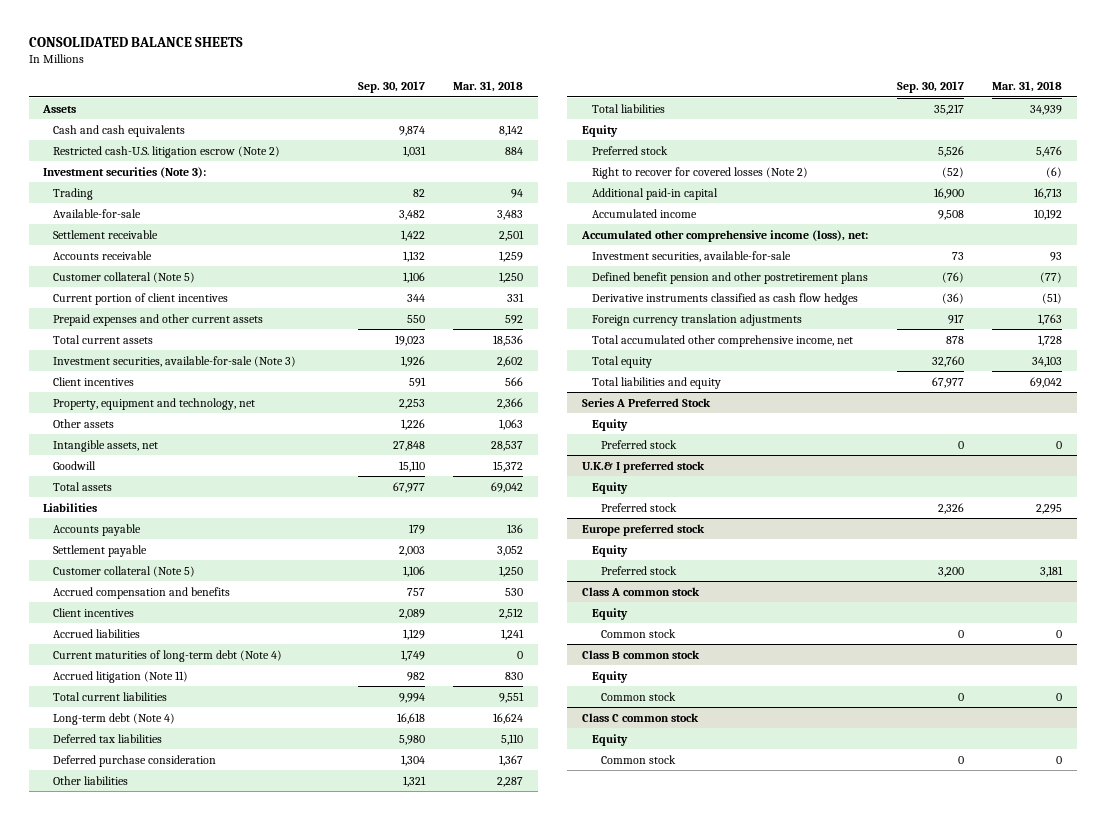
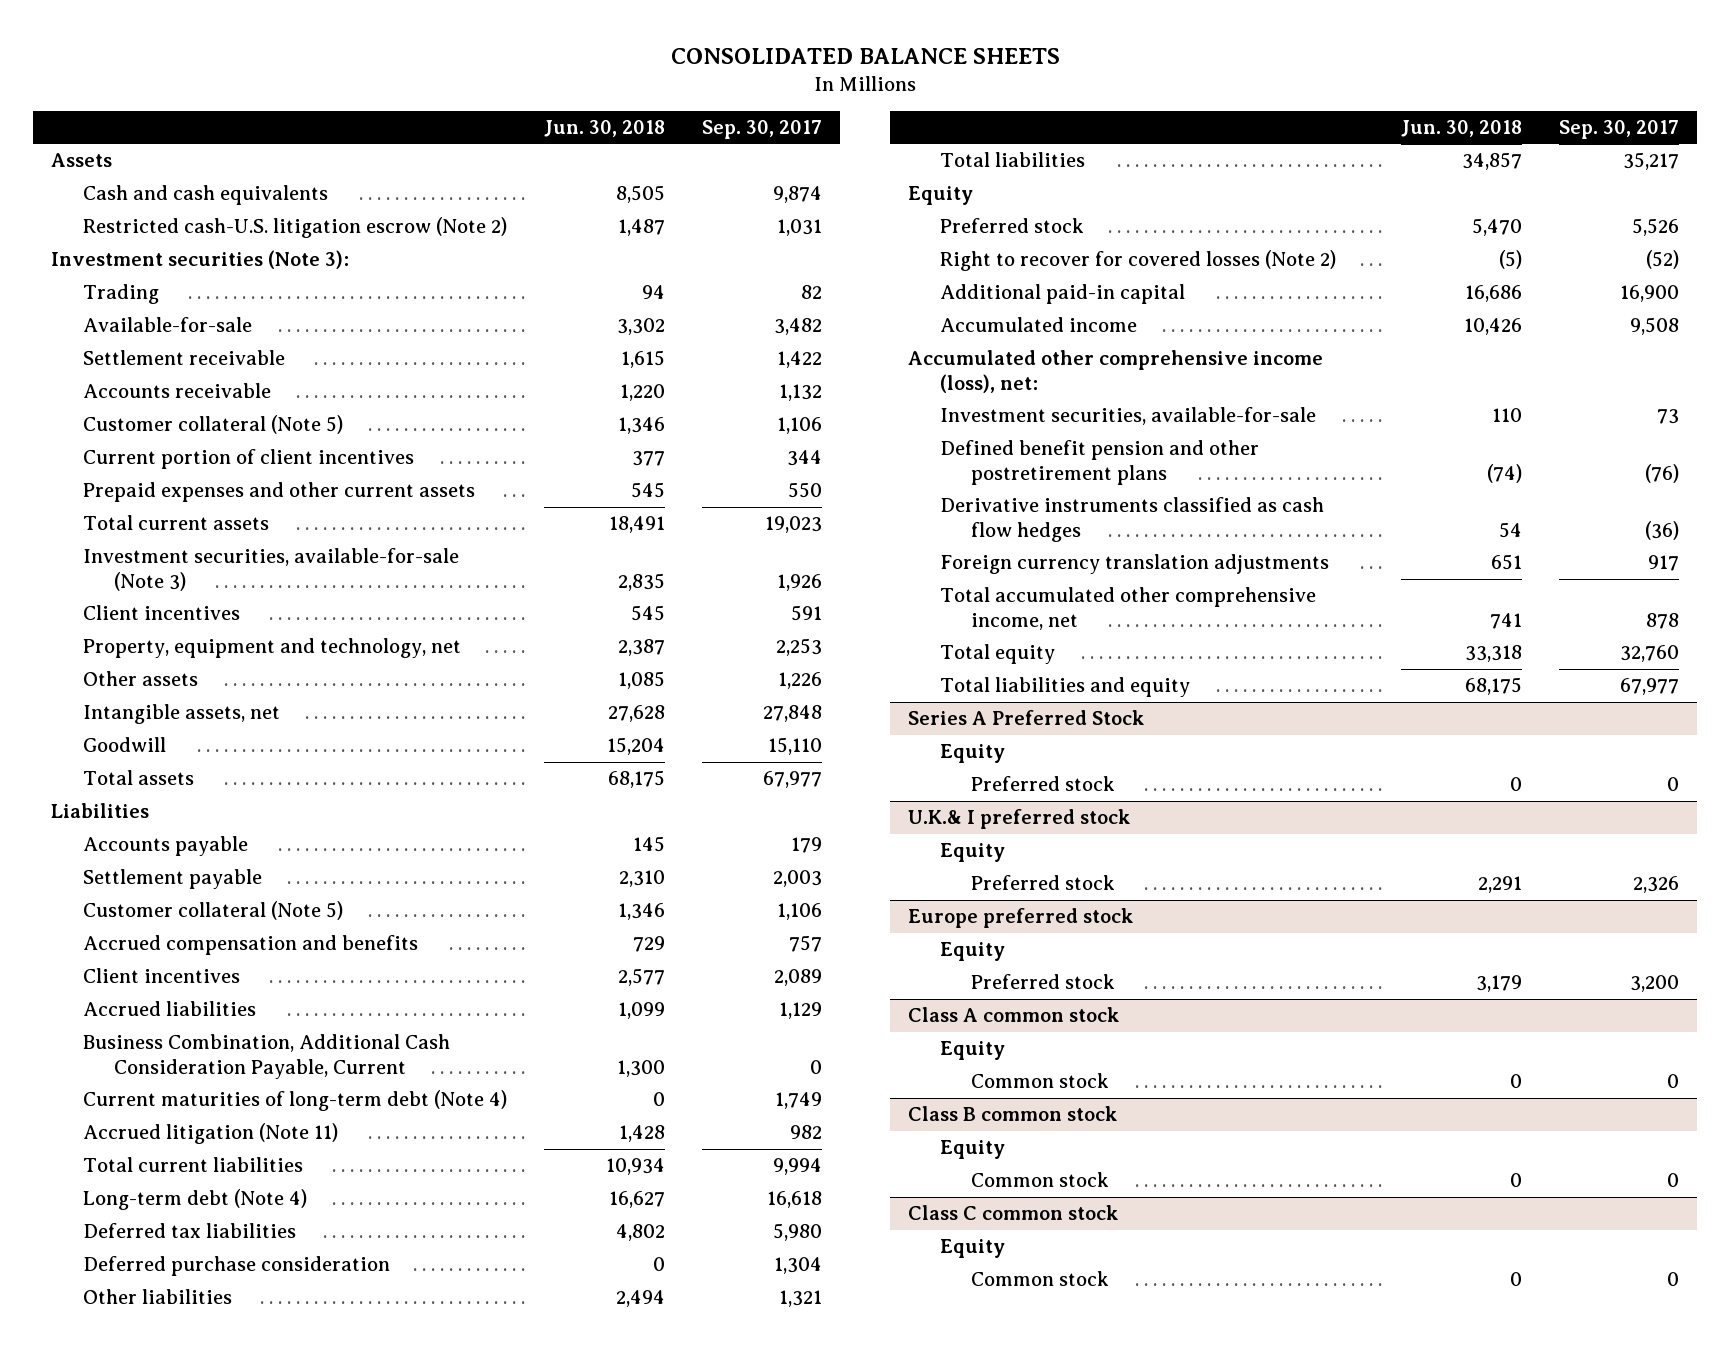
[453,80,524,92] Mar. 31, 2018 -> none
none -> [543,119,665,137] Jun. 30, 2018
none -> [82,1034,450,1079] Business Combination, Additional Cash Consideration Payable, Current

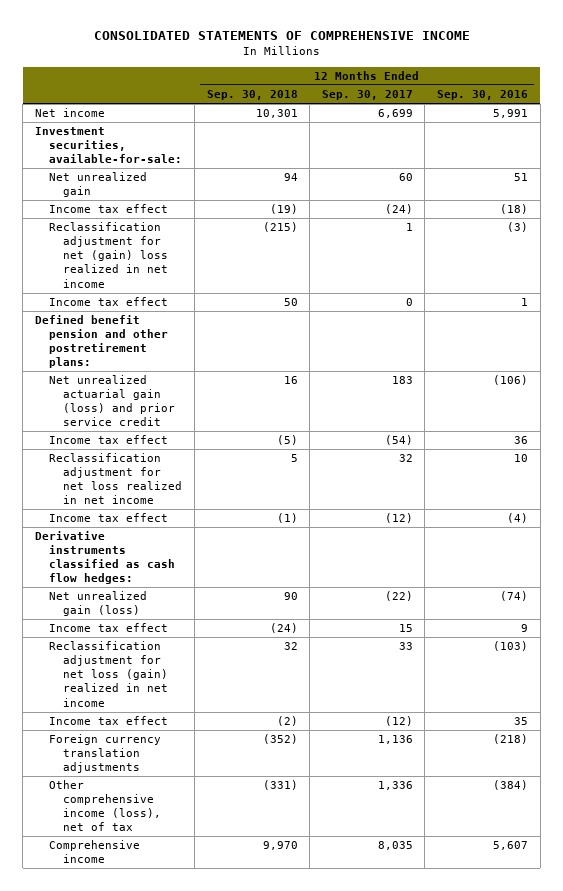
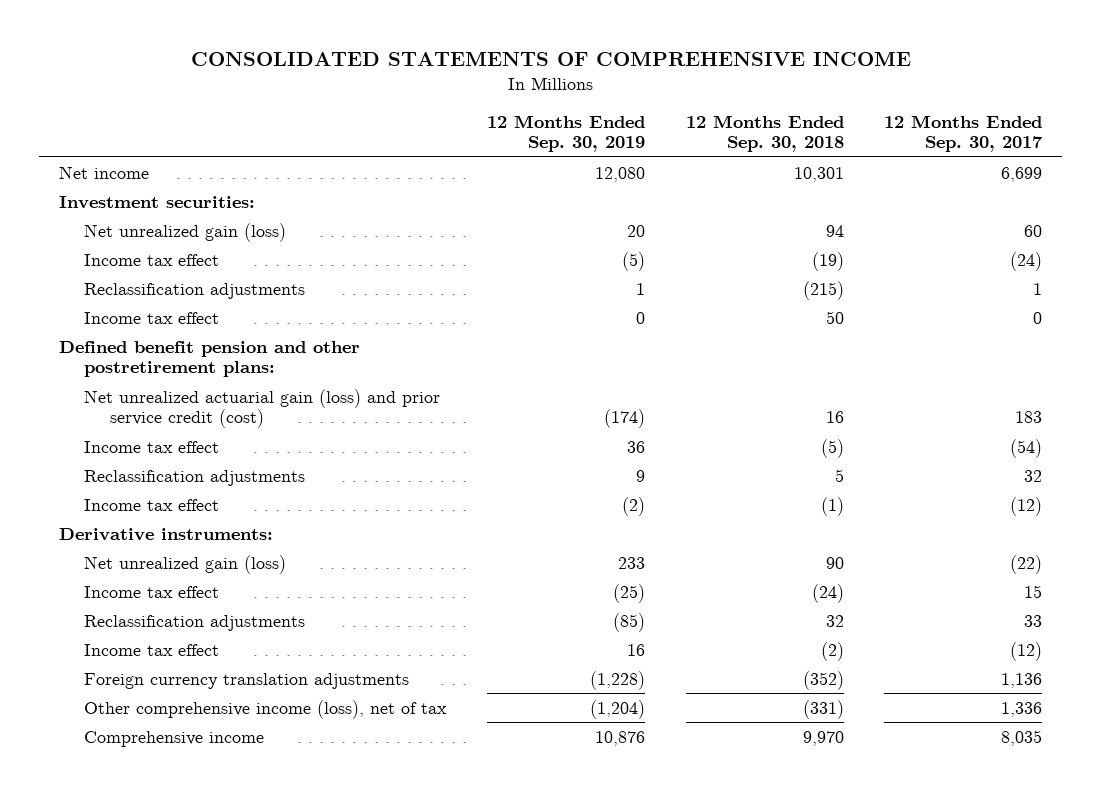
[437,90,529,101] Sep. 30, 2016 -> none
none -> [486,115,645,153] 12 Months Ended Sep. 30, 2019
[35,127,183,164] Investment securities, available-for-sale: -> [59,195,256,209] Investment securities:
[49,172,148,198] Net unrealized gain -> [84,222,287,242] Net unrealized gain (loss)
[49,222,169,288] Reclassification adjustment for net (gain) loss realized in net income -> [84,282,306,299] Reclassification adjustments
[49,375,176,427] Net unrealized actuarial gain (loss) and prior service credit -> [84,388,441,428] Net unrealized actuarial gain (loss) and prior service credit (cost)
[49,453,183,505] Reclassification adjustment for net loss realized in net income -> [84,469,306,486] Reclassification adjustments
[35,531,176,585] Derivative instruments classified as cash flow hedges: -> [59,527,274,541] Derivative instruments:
[49,641,169,707] Reclassification adjustment for net loss (gain) realized in net income -> [84,614,306,631] Reclassification adjustments

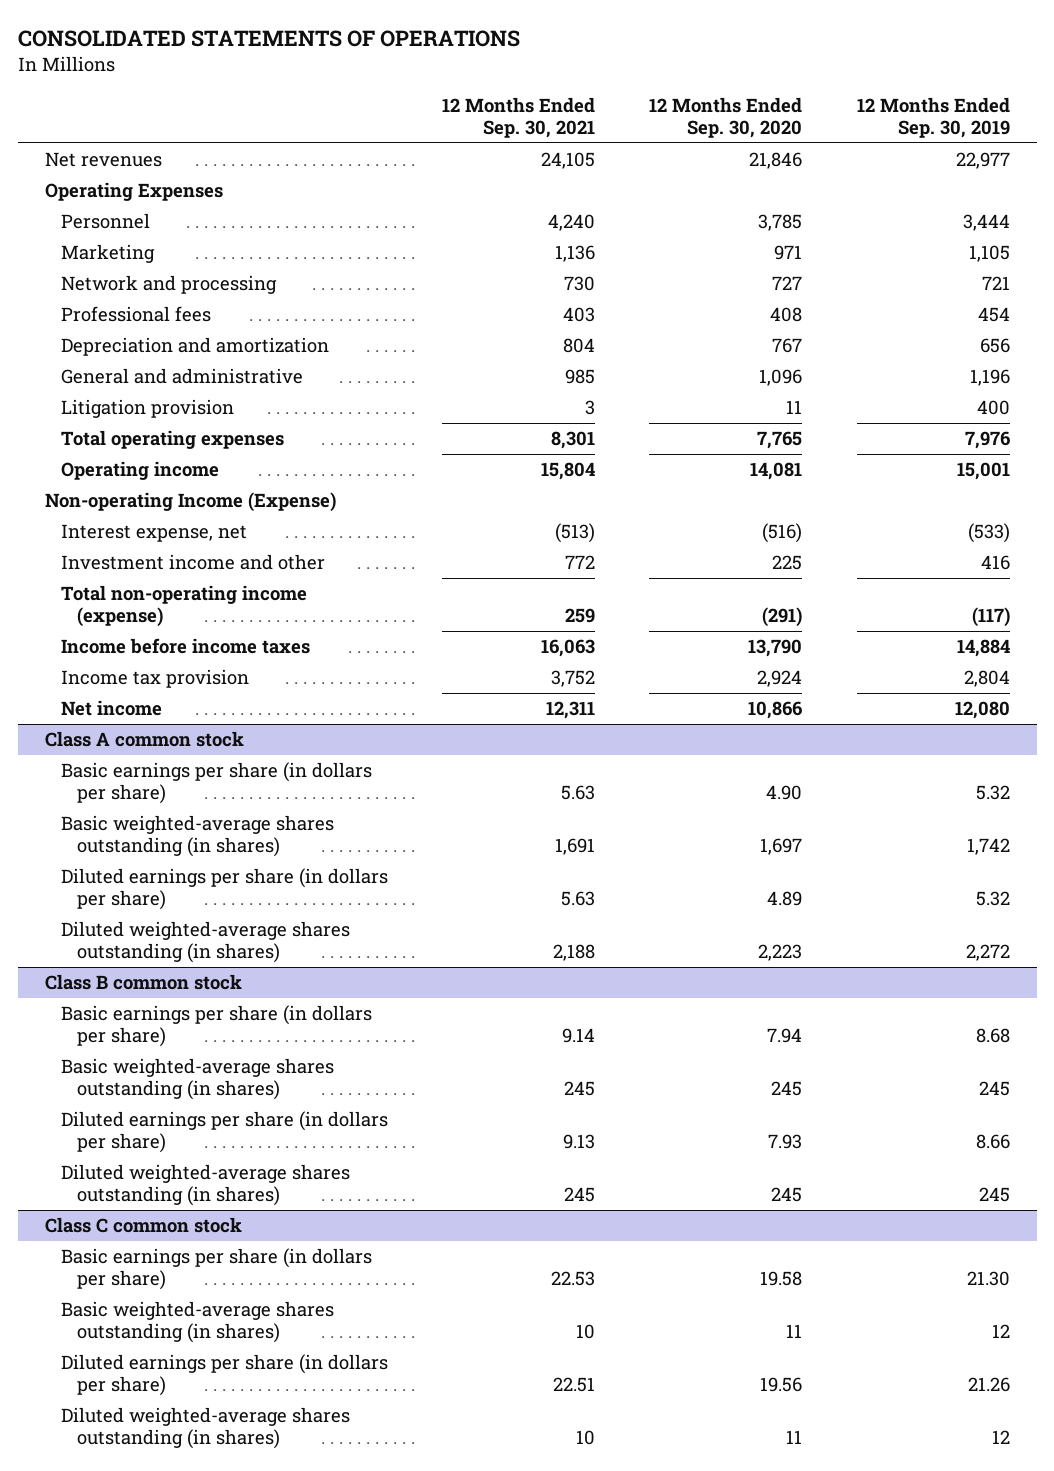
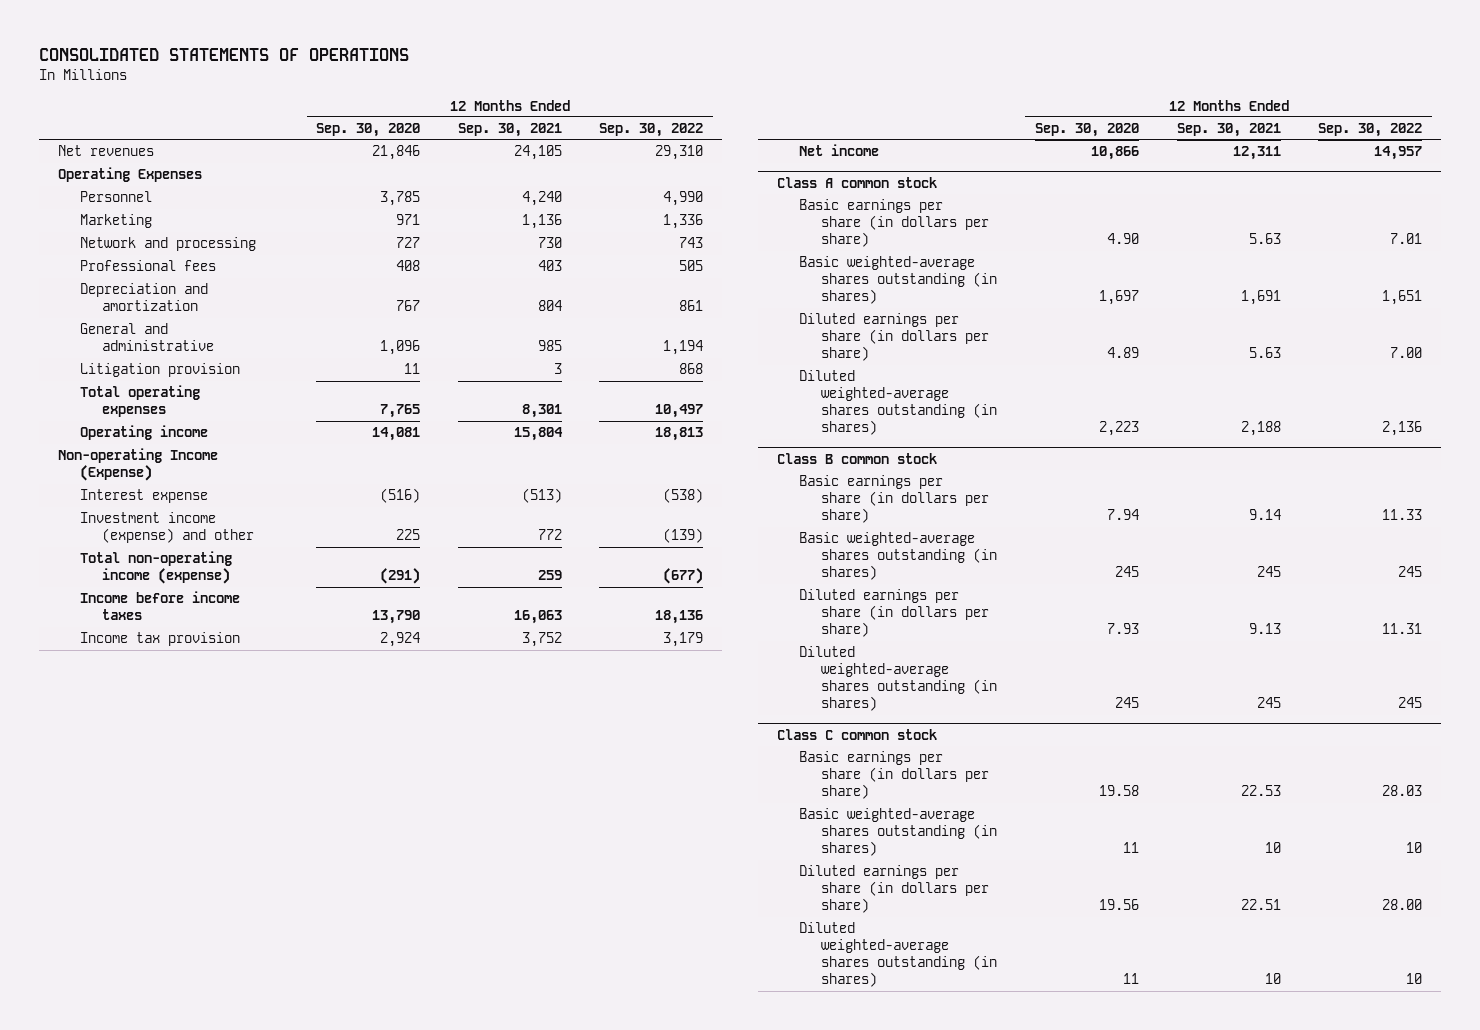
[856,97,1010,139] 12 Months Ended Sep. 30, 2019 -> none
none -> [599,123,704,138] Sep. 30, 2022
[60,524,247,543] Interest expense, net -> [80,489,209,504] Interest expense
[60,554,325,571] Investment income and other -> [80,512,255,544] Investment income (expense) and other

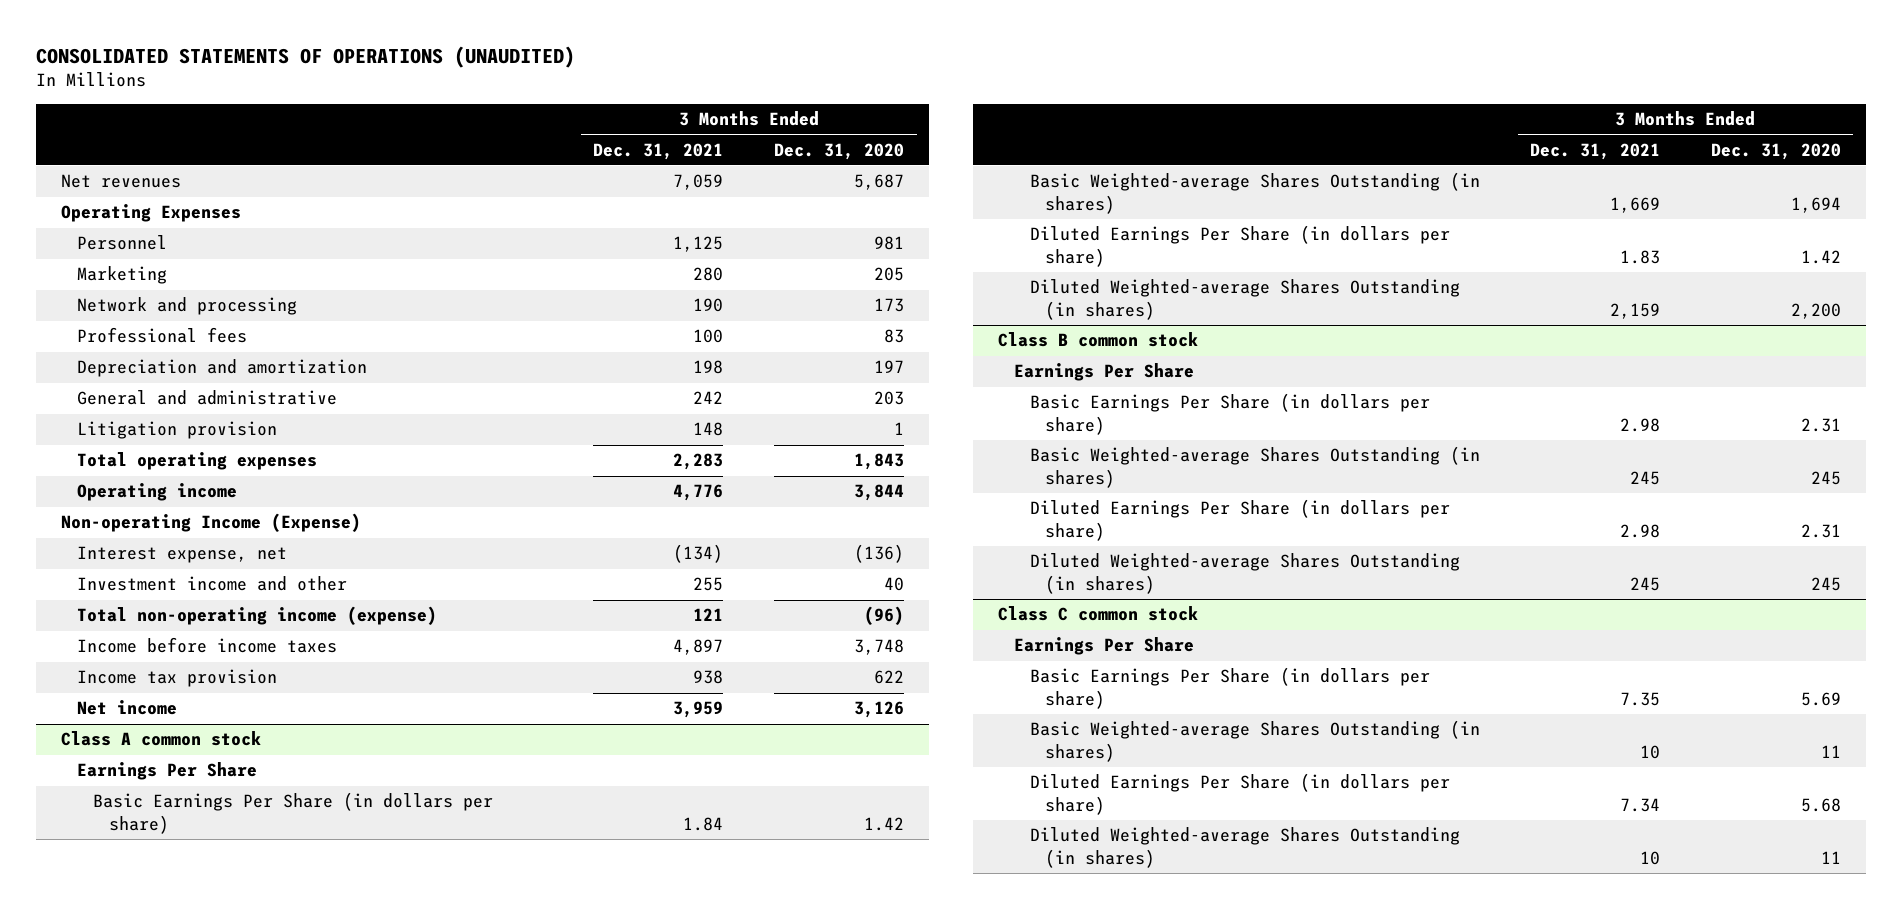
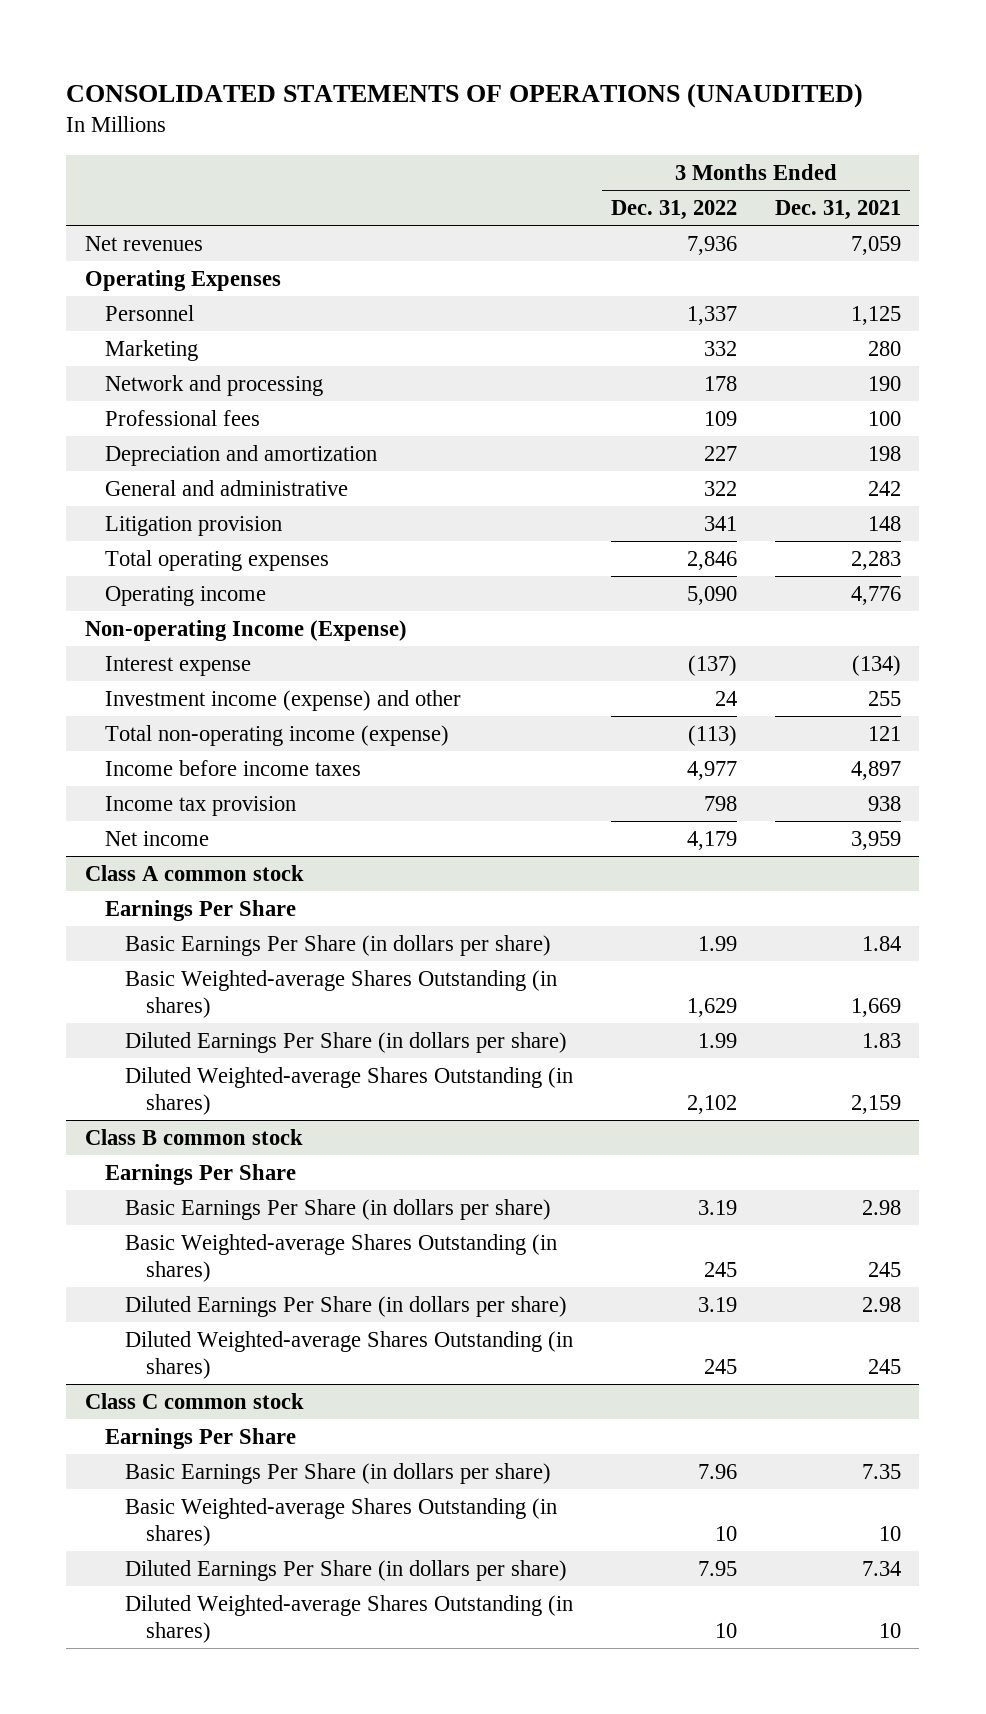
[773,142,904,160] Dec. 31, 2020 -> none
none -> [611,200,738,221] Dec. 31, 2022
[76,546,287,564] Interest expense, net -> [105,656,252,677] Interest expense
[76,576,347,592] Investment income and other -> [105,690,462,712] Investment income (expense) and other

